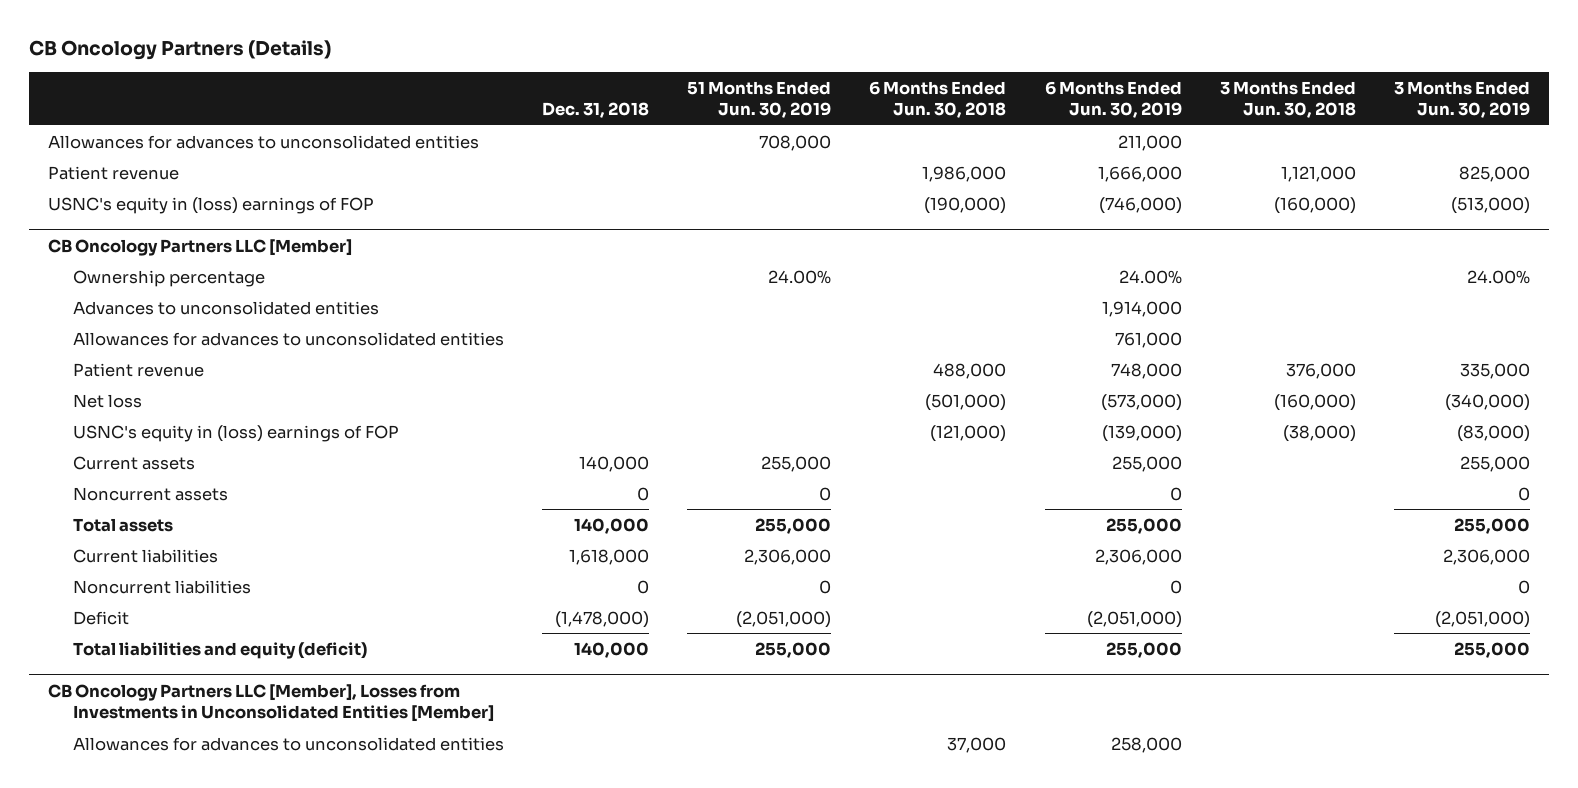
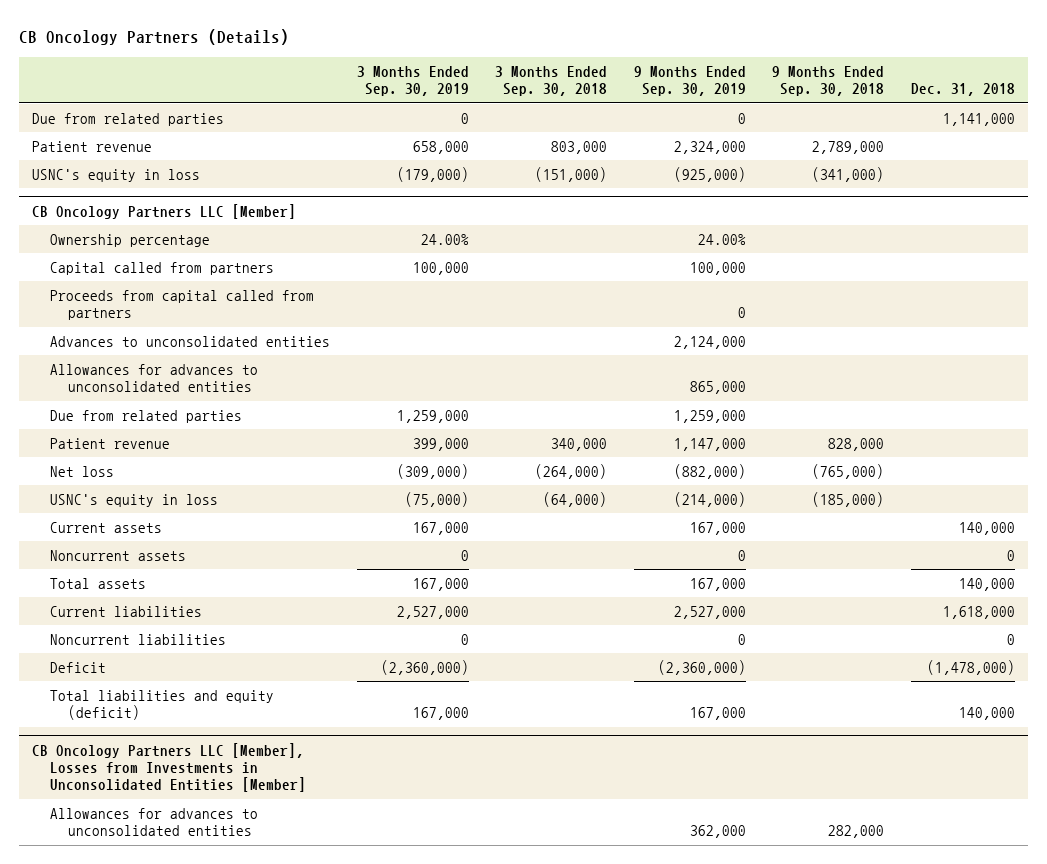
[687,80,832,119] 51 Months Ended Jun. 30, 2019 -> none
[869,80,1007,119] 6 Months Ended Jun. 30, 2018 -> none
[1044,80,1182,119] 6 Months Ended Jun. 30, 2019 -> none
[1219,80,1356,119] 3 Months Ended Jun. 30, 2018 -> none
[1393,80,1530,119] 3 Months Ended Jun. 30, 2019 -> none
none -> [356,65,469,97] 3 Months Ended Sep. 30, 2019
none -> [495,65,608,97] 3 Months Ended Sep. 30, 2018
none -> [633,65,746,97] 9 Months Ended Sep. 30, 2019
none -> [772,65,885,97] 9 Months Ended Sep. 30, 2018
[48,134,480,149] Allowances for advances to unconsolidated entities -> none
none -> [32,112,225,126] Due from related parties
[48,196,375,214] USNC's equity in (loss) earnings of FOP -> [32,168,201,182] USNC's equity in loss
none -> [50,261,275,275] Capital called from partners
none -> [50,289,315,321] Proceeds from capital called from partners
none -> [50,409,243,423] Due from related parties
[72,424,399,442] USNC's equity in (loss) earnings of FOP -> [50,493,219,507] USNC's equity in loss

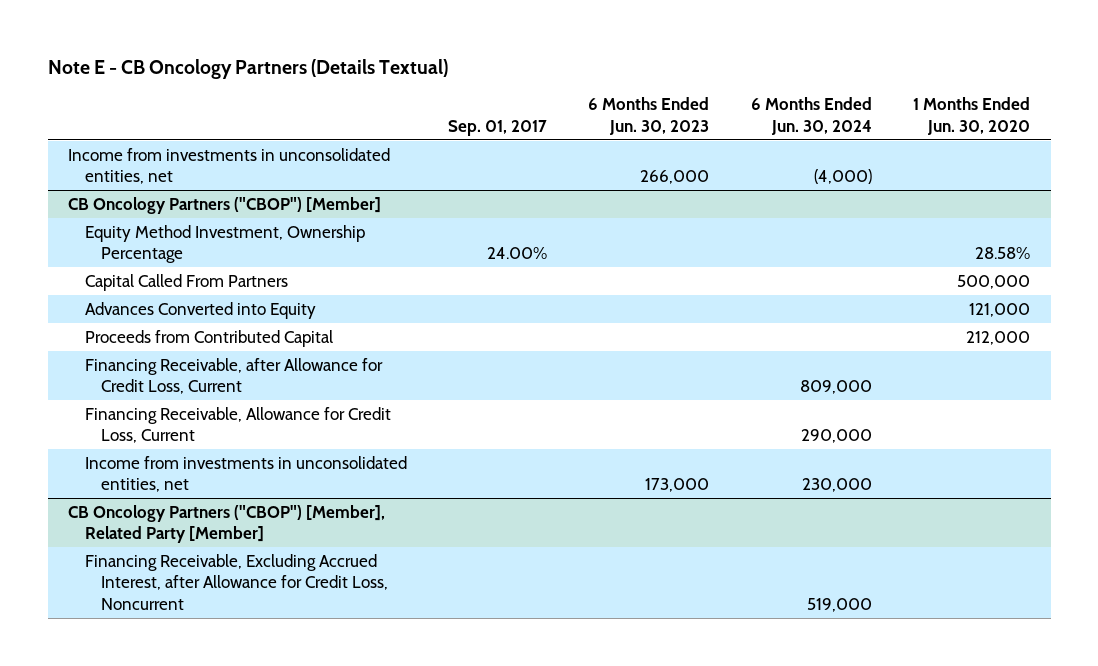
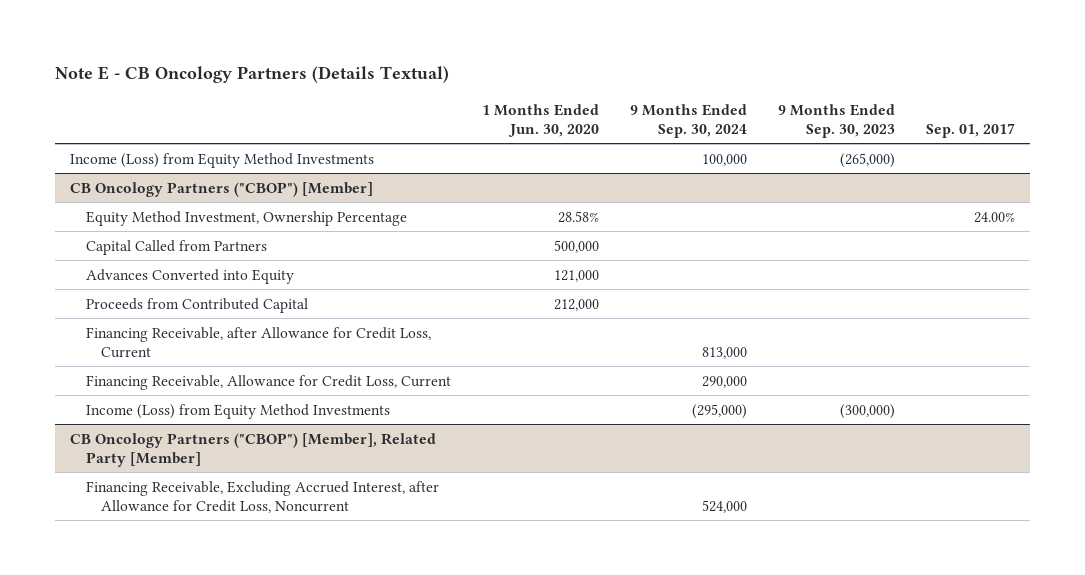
[588,97,710,135] 6 Months Ended Jun. 30, 2023 -> none
[750,97,872,135] 6 Months Ended Jun. 30, 2024 -> none
none -> [629,103,747,138] 9 Months Ended Sep. 30, 2024
none -> [777,103,895,138] 9 Months Ended Sep. 30, 2023
[68,147,391,185] Income from investments in unconsolidated entities, net -> [70,152,375,168] Income (Loss) from Equity Method Investments
[84,273,288,291] Capital Called From Partners -> [85,239,267,255] Capital Called from Partners
[84,455,407,493] Income from investments in unconsolidated entities, net -> [85,403,390,419] Income (Loss) from Equity Method Investments

